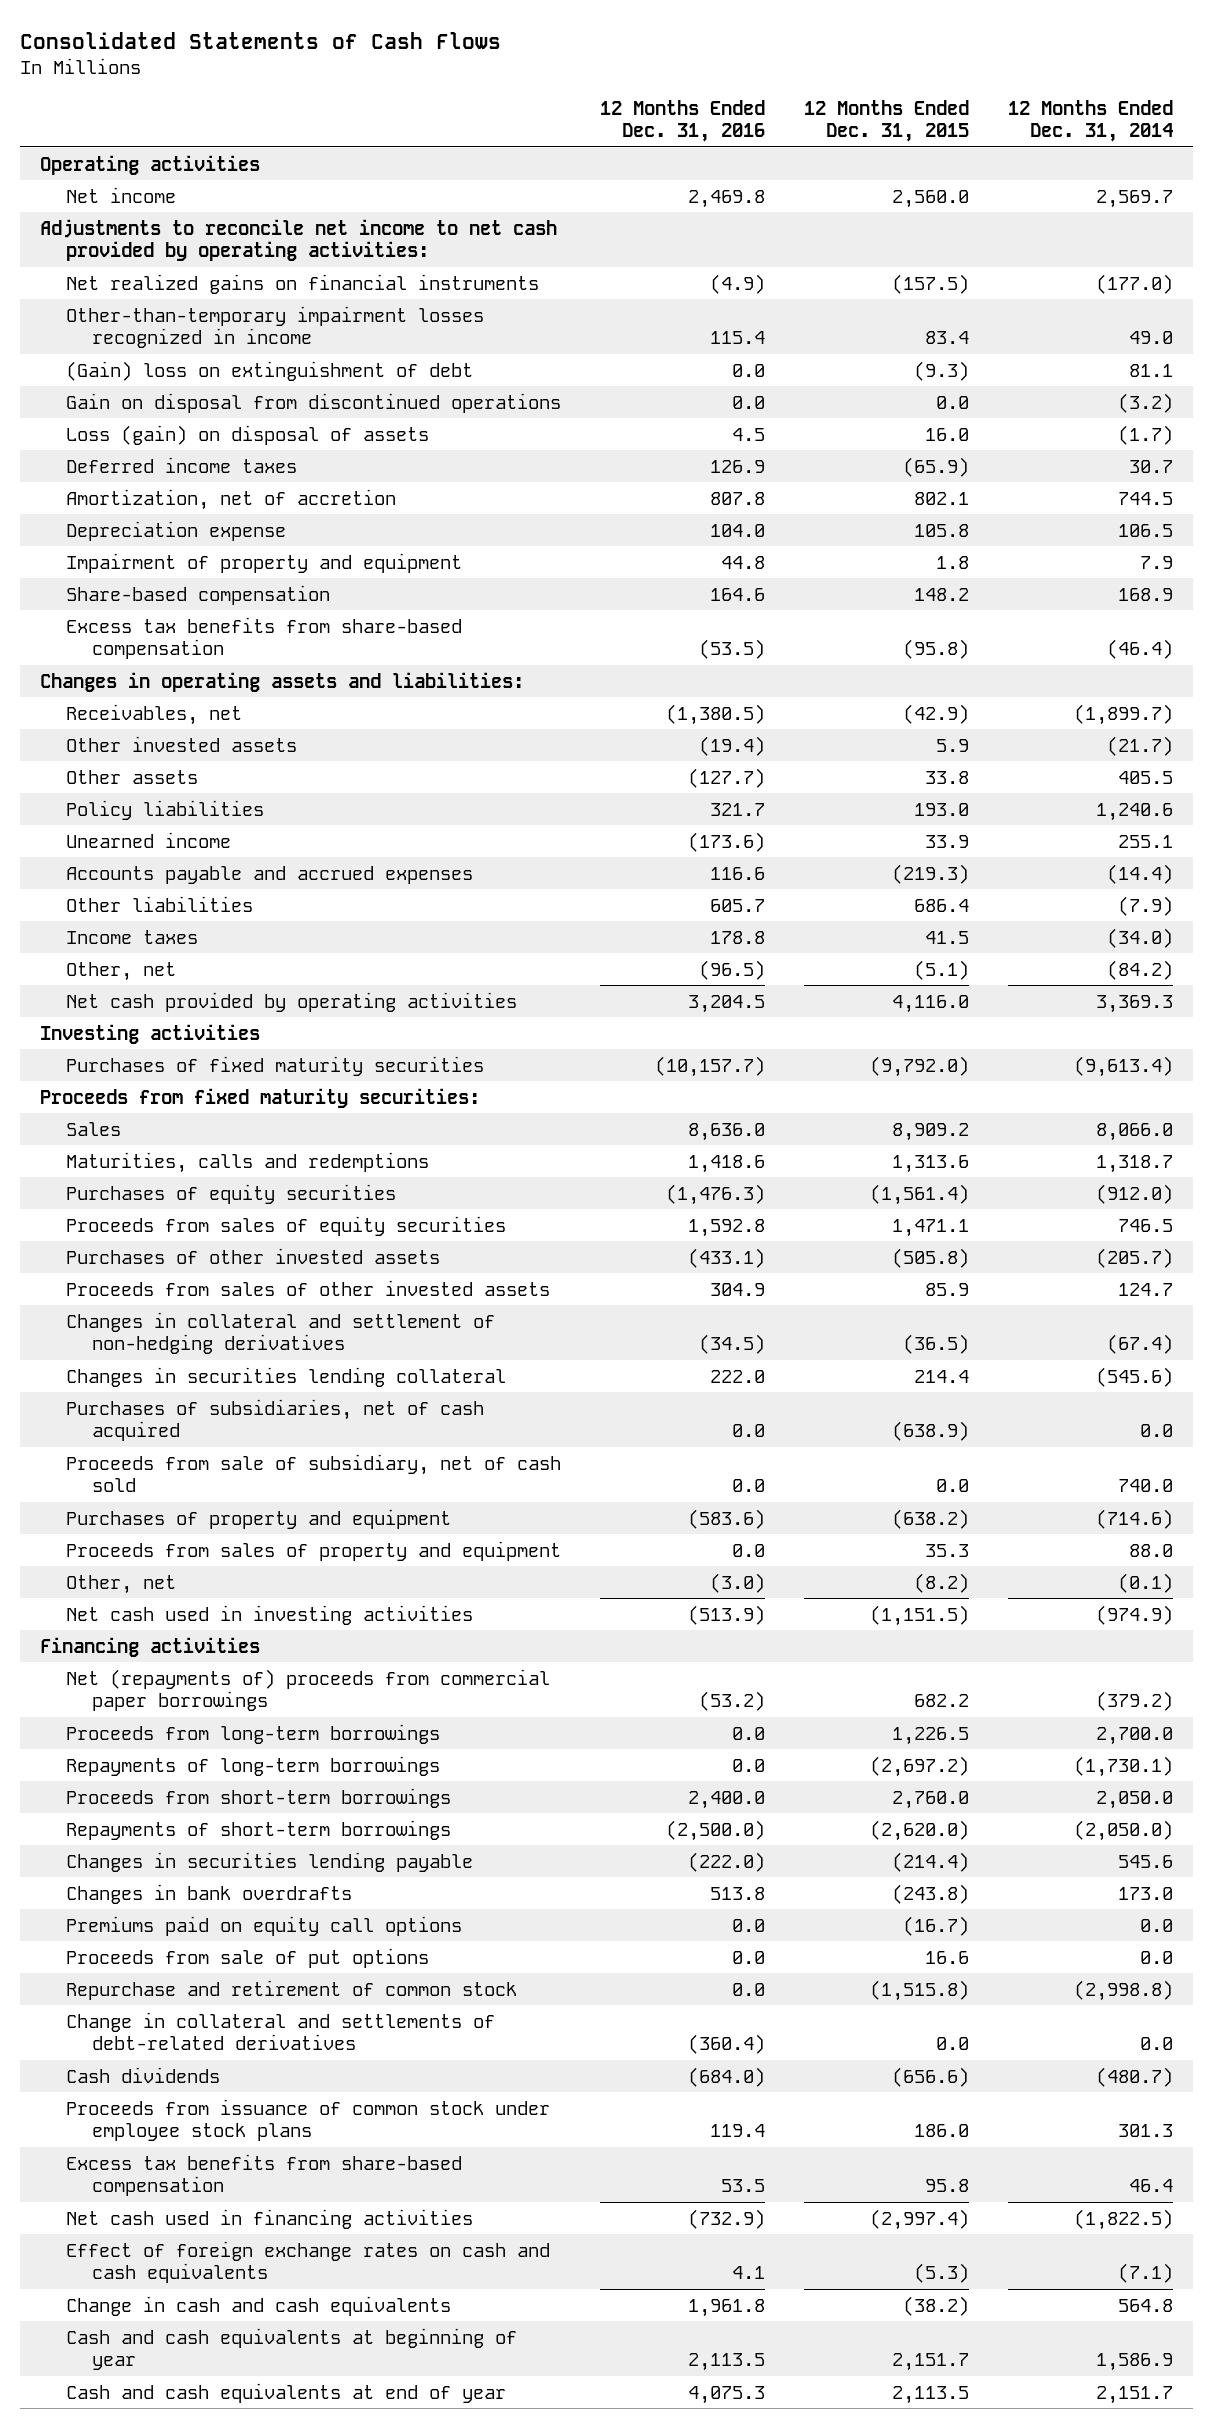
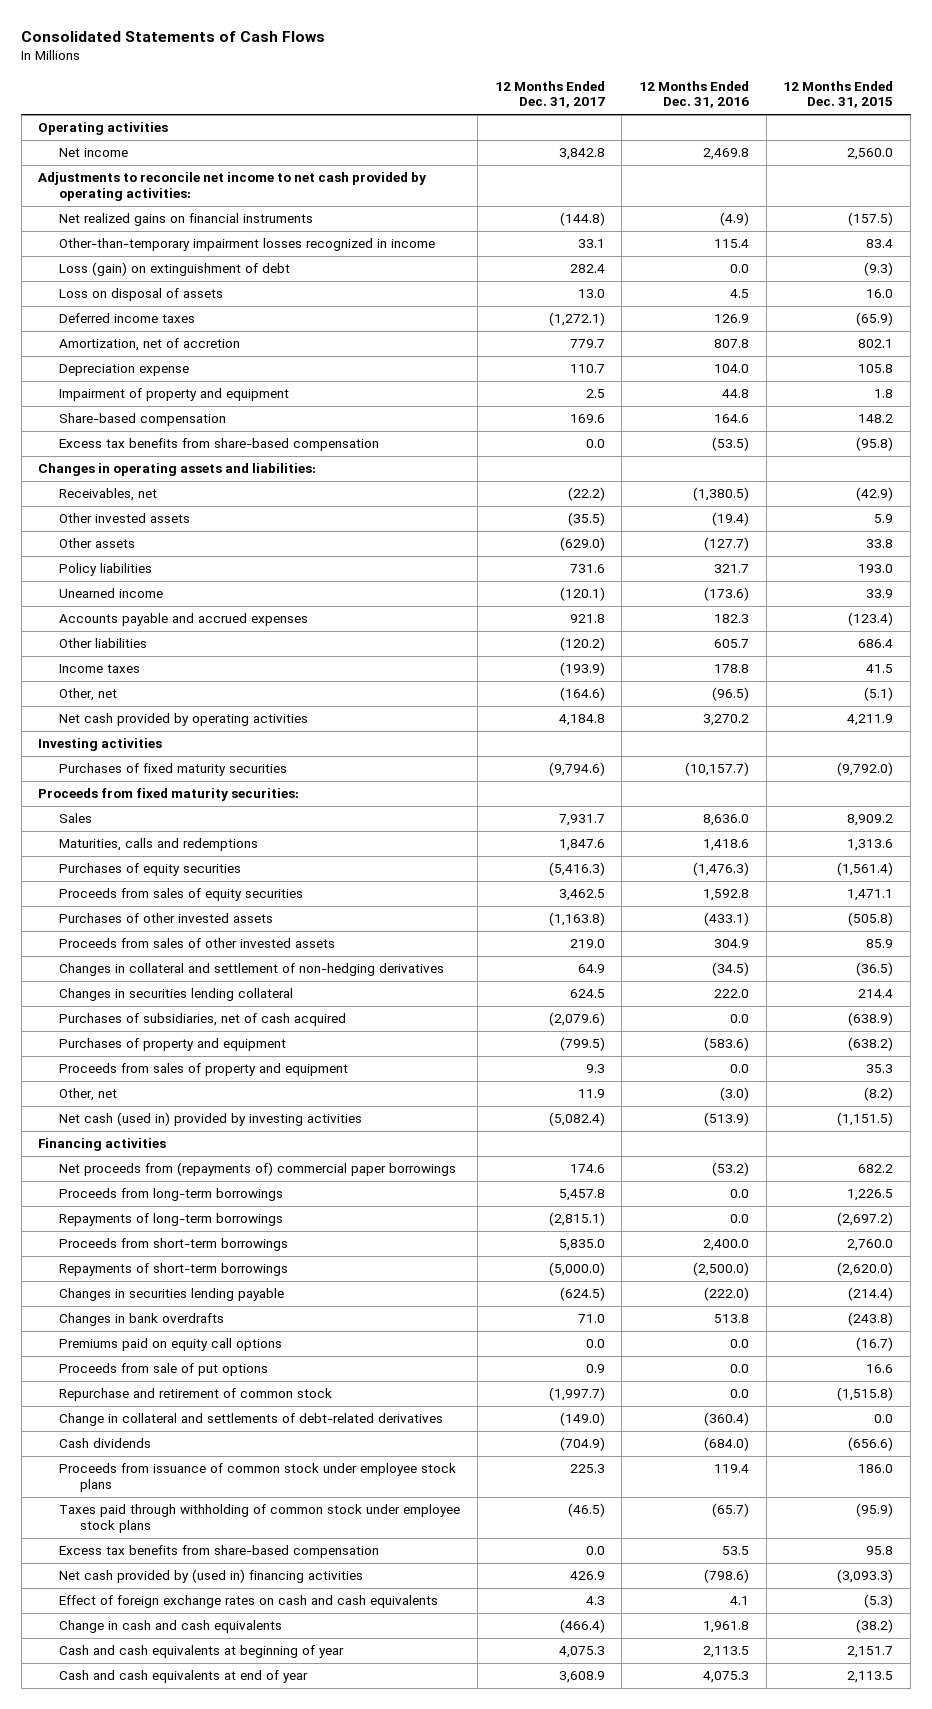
[1008,99,1174,143] 12 Months Ended Dec. 31, 2014 -> none
none -> [494,80,605,109] 12 Months Ended Dec. 31, 2017
[66,392,562,413] Gain on disposal from discontinued operations -> none
[66,360,474,381] (Gain) loss on extinguishment of debt -> [59,262,291,277] Loss (gain) on extinguishment of debt
[66,424,430,445] Loss (gain) on disposal of assets -> [59,288,224,302] Loss on disposal of assets
[710,866,766,880] 116.6 -> [714,614,750,624] 182.3
[892,863,970,884] (219.3) -> [848,612,894,627] (123.4)
[688,994,766,1013] 3,204.5 -> [703,714,750,727] 3,270.2
[892,994,970,1013] 4,116.0 -> [847,714,894,727] 4,211.9
[66,1453,562,1493] Proceeds from sale of subsidiary, net of cash sold -> none
[66,1604,474,1625] Net cash used in investing activities -> [59,1112,363,1127] Net cash (used in) provided by investing activities
[66,1668,551,1712] Net (repayments of) proceeds from commercial paper borrowings -> [59,1162,457,1177] Net proceeds from (repayments of) commercial paper borrowings
none -> [59,1504,461,1533] Taxes paid through withholding of common stock under employee stock plans
[66,2208,474,2229] Net cash used in financing activities -> [59,1569,364,1584] Net cash provided by (used in) financing activities
[688,2208,766,2229] (732.9) -> [704,1569,750,1584] (798.6)
[870,2208,970,2230] (2,997.4) -> [837,1569,894,1584] (3,093.3)

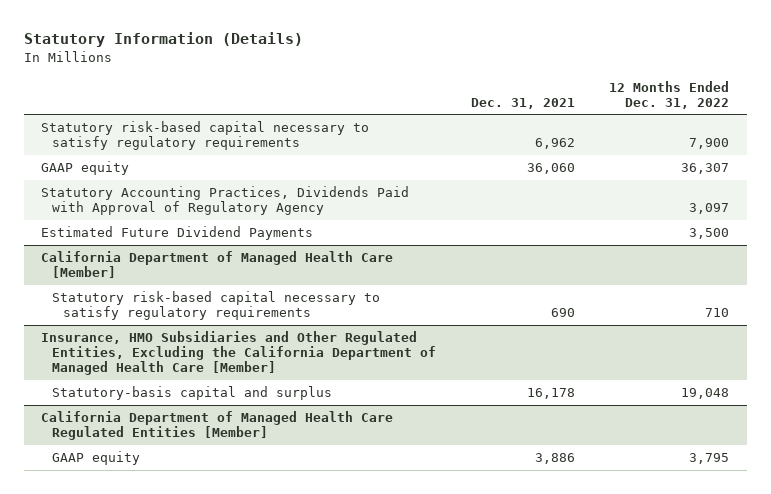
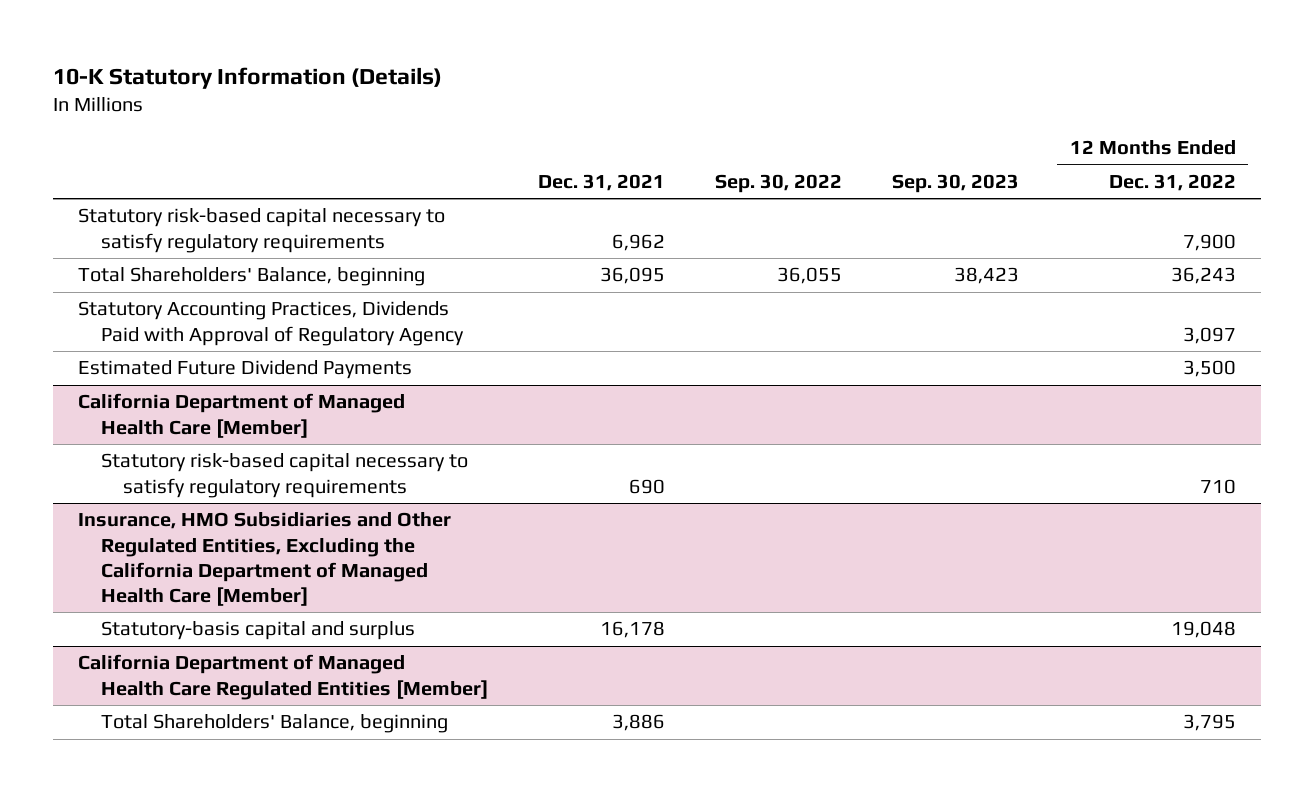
[24,32,304,48] Statutory Information (Details) -> [53,66,443,89] 10-K Statutory Information (Details)
none -> [715,173,843,193] Sep. 30, 2022
none -> [892,173,1020,193] Sep. 30, 2023
[41,161,130,176] GAAP equity -> none
none -> [78,267,426,287] Total Shareholders' Balance, beginning
[52,451,141,466] GAAP equity -> [100,714,448,734] Total Shareholders' Balance, beginning

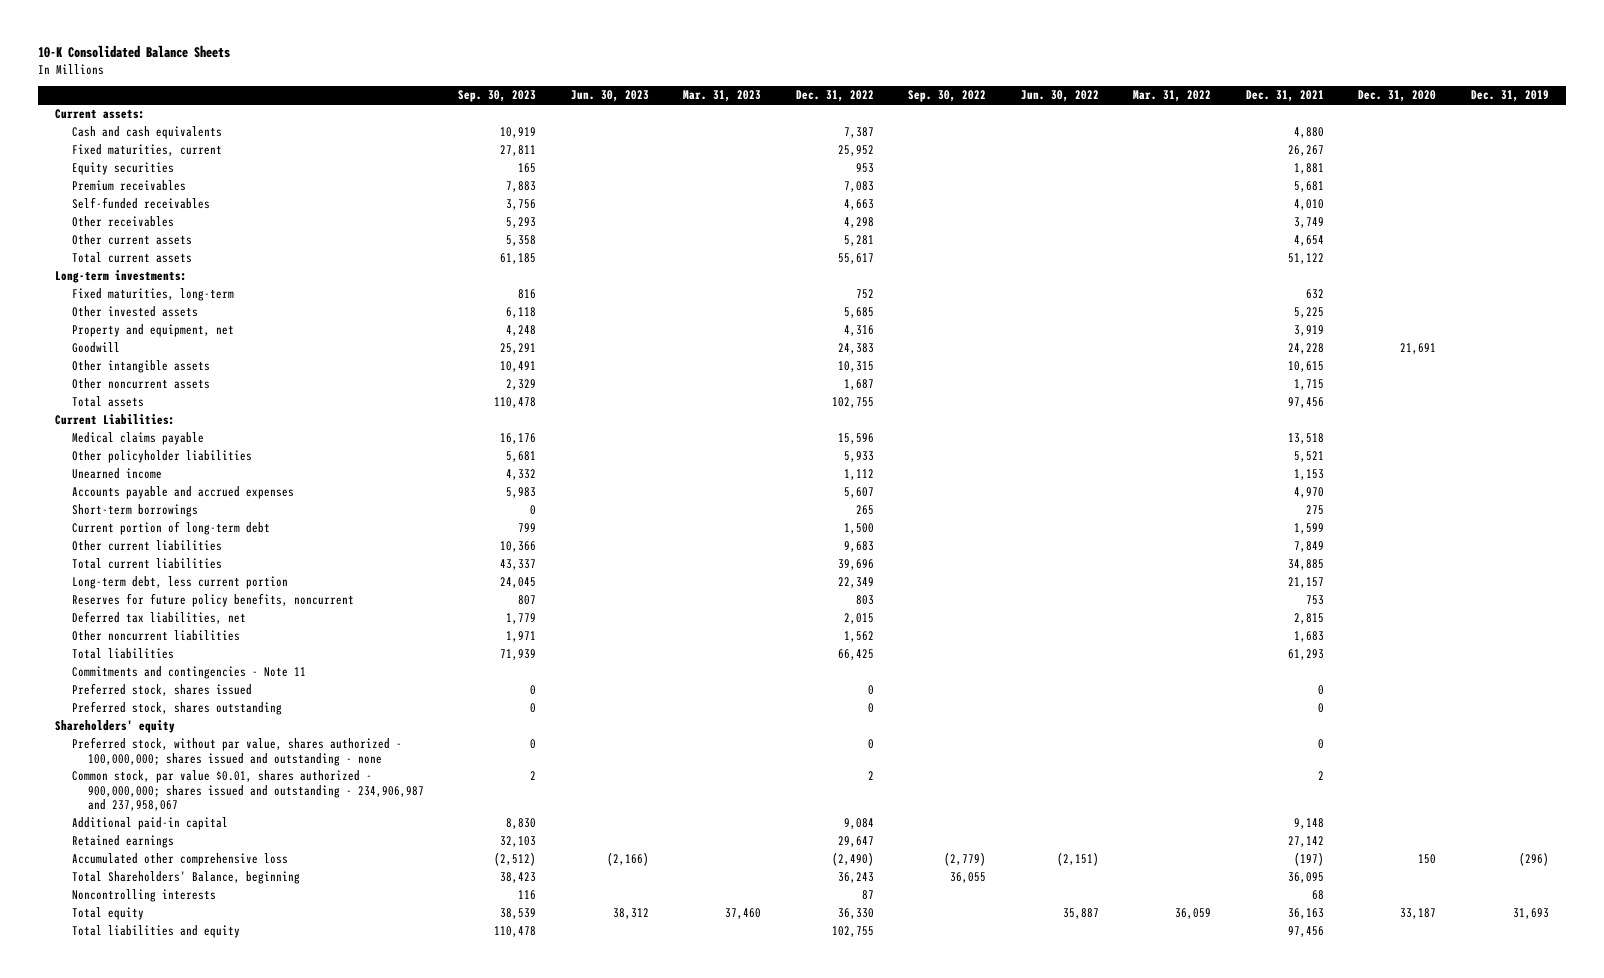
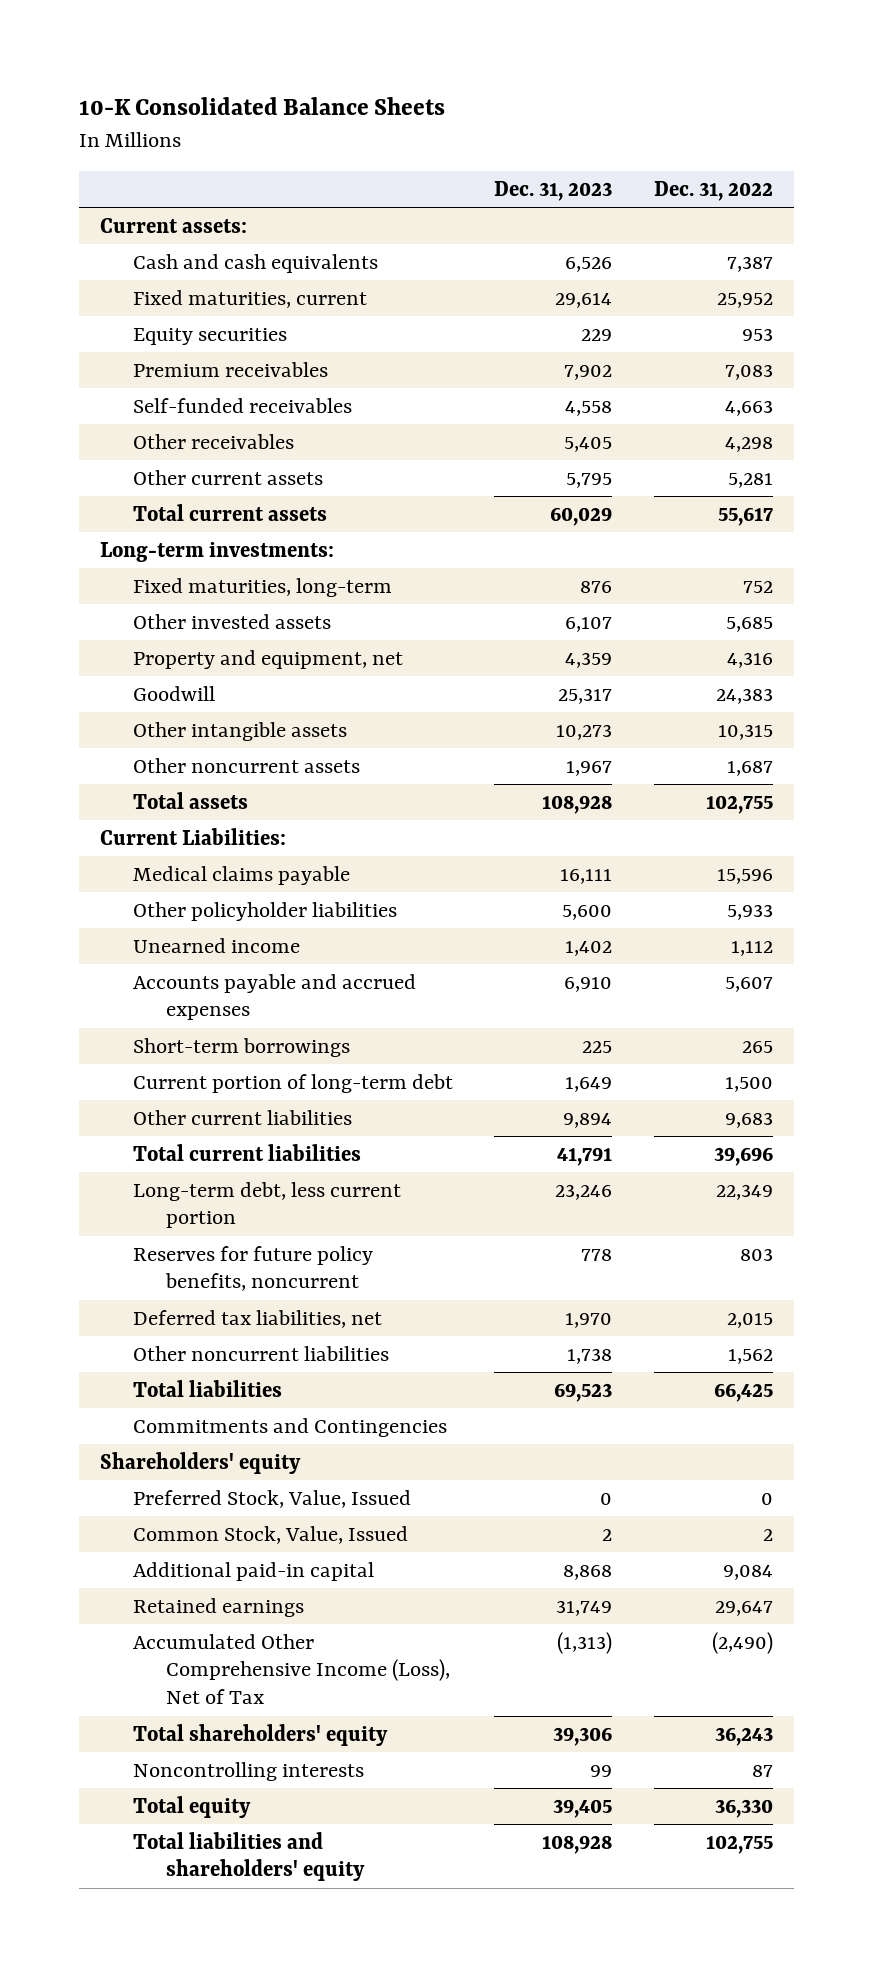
[458,90,537,103] Sep. 30, 2023 -> none
[570,90,649,103] Jun. 30, 2023 -> none
[683,90,762,103] Mar. 31, 2023 -> none
[908,90,987,103] Sep. 30, 2022 -> none
[1020,90,1099,103] Jun. 30, 2022 -> none
[1133,90,1212,103] Mar. 31, 2022 -> none
[1245,90,1324,103] Dec. 31, 2021 -> none
[1358,90,1437,103] Dec. 31, 2020 -> none
[1470,90,1549,103] Dec. 31, 2019 -> none
none -> [494,180,613,201] Dec. 31, 2023
[71,683,252,697] Preferred stock, shares issued -> none
[71,701,282,716] Preferred stock, shares outstanding -> none
[71,666,306,680] Commitments and contingencies - Note 11 -> [132,1417,447,1437] Commitments and Contingencies
[71,737,402,766] Preferred stock, without par value, shares authorized - 100,000,000; shares issued and outstanding - none -> [132,1489,411,1508] Preferred Stock, Value, Issued
[71,770,424,811] Common stock, par value $0.01, shares authorized - 900,000,000; shares issued and outstanding - 234,906,987 and 237,958,067 -> [132,1525,408,1544] Common Stock, Value, Issued
[71,853,288,867] Accumulated other comprehensive loss -> [132,1633,450,1705] Accumulated Other Comprehensive Income (Loss), Net of Tax
[71,871,300,885] Total Shareholders' Balance, beginning -> [132,1723,388,1746] Total shareholders' equity
[71,925,240,939] Total liabilities and equity -> [132,1831,365,1882] Total liabilities and shareholders' equity

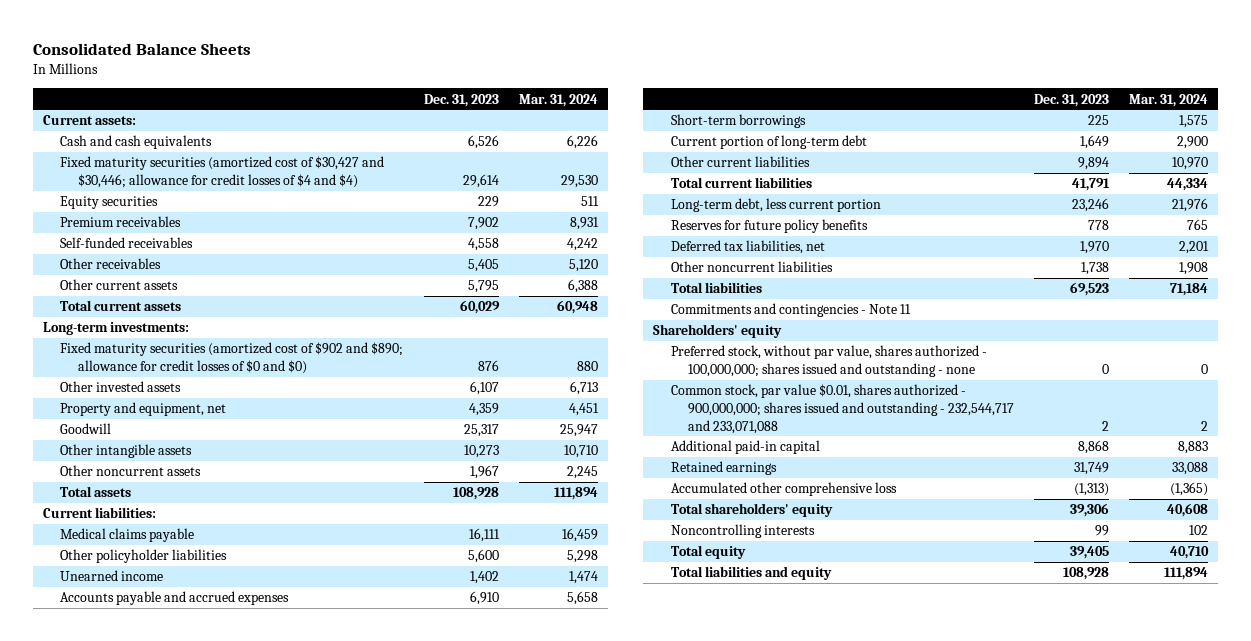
[78,97,445,116] 10-K Consolidated Balance Sheets -> [32,42,251,55] Consolidated Balance Sheets
[654,180,774,201] Dec. 31, 2022 -> none
none -> [518,93,598,107] Mar. 31, 2024
[132,289,367,308] Fixed maturities, current -> [60,156,385,189] Fixed maturity securities (amortized cost of $30,427 and $30,446; allowance for credit losses of $4 and $4)
[132,577,392,597] Fixed maturities, long-term -> [60,342,404,375] Fixed maturity securities (amortized cost of $902 and $890; allowance for credit losses of $0 and $0)
[99,827,286,845] Current Liabilities: -> [42,507,156,519] Current liabilities:
[132,1245,373,1292] Reserves for future policy benefits, noncurrent -> [670,219,868,234] Reserves for future policy benefits
[132,1417,447,1437] Commitments and Contingencies -> [670,303,911,318] Commitments and contingencies - Note 11
[132,1489,411,1508] Preferred Stock, Value, Issued -> [670,345,987,378] Preferred stock, without par value, shares authorized - 100,000,000; shares issued and outstanding - none
[132,1525,408,1544] Common Stock, Value, Issued -> [670,384,1015,434] Common stock, par value $0.01, shares authorized - 900,000,000; shares issued and outstanding - 232,544,717 and 233,071,088
[132,1633,450,1705] Accumulated Other Comprehensive Income (Loss), Net of Tax -> [670,482,897,497] Accumulated other comprehensive loss
[132,1831,365,1882] Total liabilities and shareholders' equity -> [670,566,832,581] Total liabilities and equity

